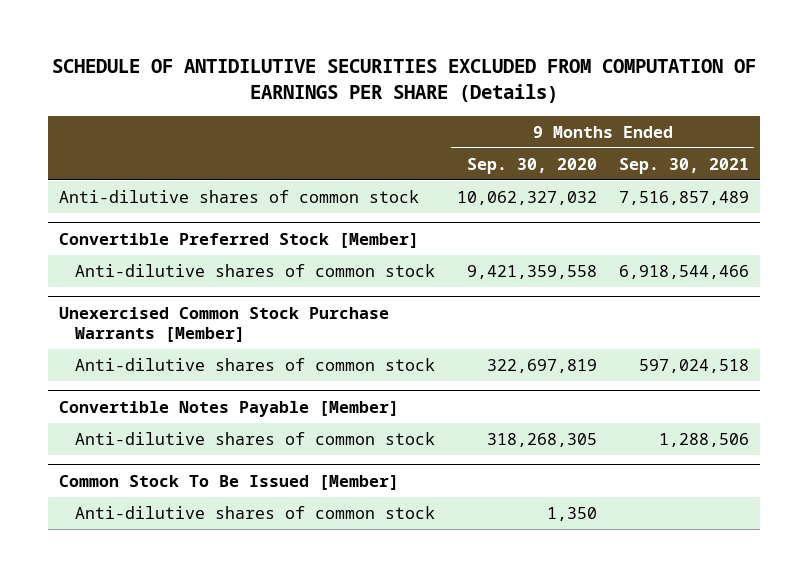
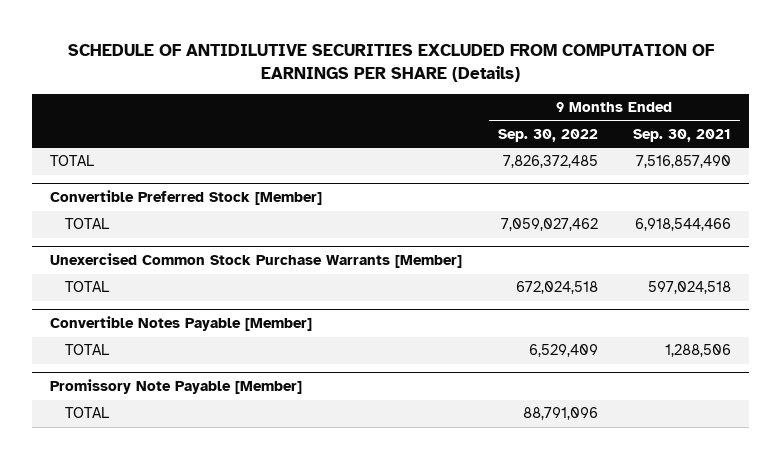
[466,157,597,174] Sep. 30, 2020 -> none
none -> [497,128,598,142] Sep. 30, 2022
[58,189,419,203] Anti-dilutive shares of common stock -> none
none -> [50,155,95,167] TOTAL
[74,263,435,277] Anti-dilutive shares of common stock -> [64,218,109,230] TOTAL
[74,357,435,371] Anti-dilutive shares of common stock -> [64,281,109,293] TOTAL
[58,474,399,490] Common Stock To Be Issued [Member] -> none
[74,431,435,445] Anti-dilutive shares of common stock -> [64,344,109,356] TOTAL
none -> [50,379,303,395] Promissory Note Payable [Member]
[74,505,435,519] Anti-dilutive shares of common stock -> [64,407,109,419] TOTAL

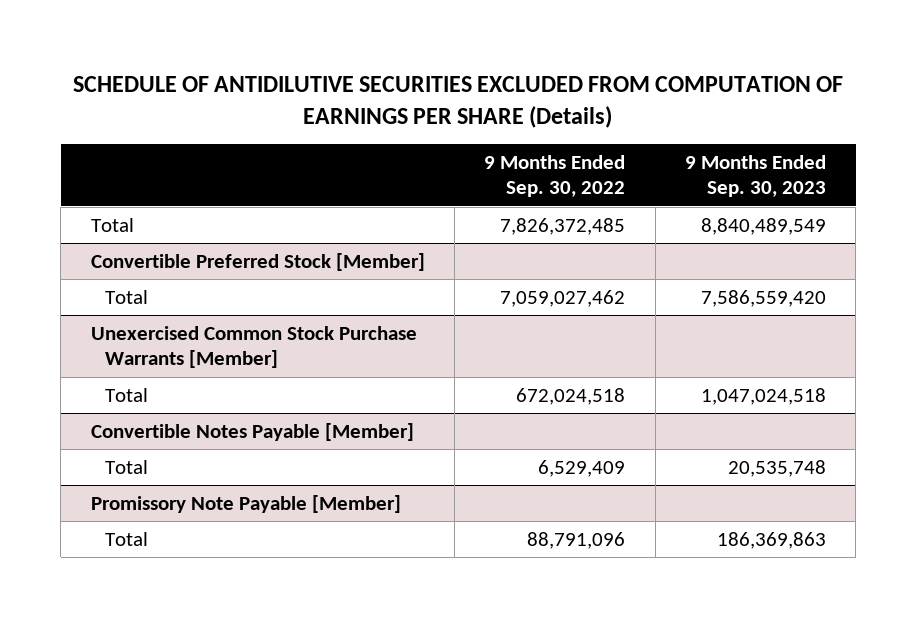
[633,128,732,142] Sep. 30, 2021 -> none
none -> [685,154,827,198] 9 Months Ended Sep. 30, 2023
[50,155,95,167] TOTAL -> [90,217,134,232] Total
[64,218,109,230] TOTAL -> [105,289,149,304] Total
[64,281,109,293] TOTAL -> [105,387,149,402] Total
[64,344,109,356] TOTAL -> [105,459,149,474] Total
[64,407,109,419] TOTAL -> [105,531,149,546] Total

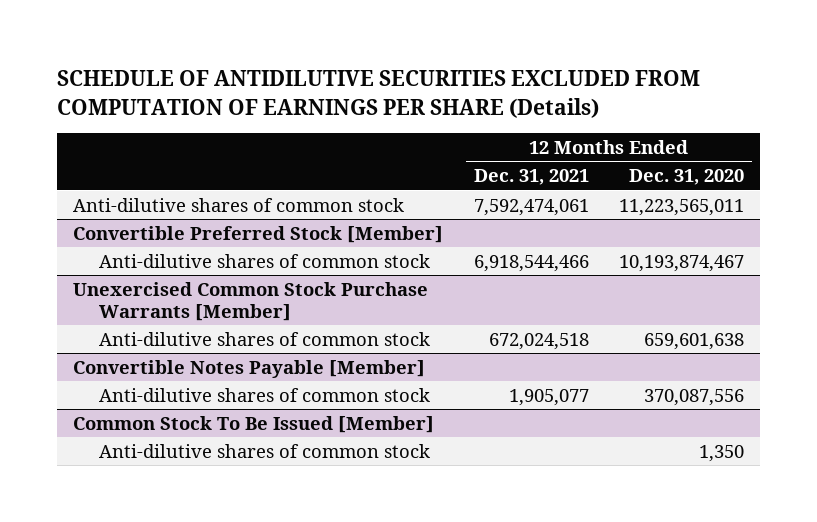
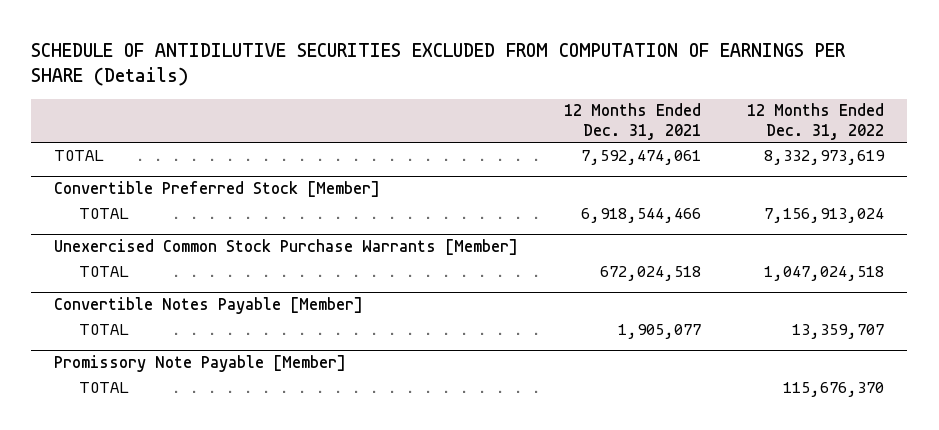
[629,169,745,186] Dec. 31, 2020 -> none
none -> [747,103,885,140] 12 Months Ended Dec. 31, 2022
[72,197,404,212] Anti-dilutive shares of common stock -> [54,149,105,161] TOTAL
[99,253,431,268] Anti-dilutive shares of common stock -> [79,207,130,219] TOTAL
[99,331,431,346] Anti-dilutive shares of common stock -> [79,265,130,277] TOTAL
[72,415,434,433] Common Stock To Be Issued [Member] -> none
[99,387,431,402] Anti-dilutive shares of common stock -> [79,323,130,335] TOTAL
none -> [54,355,347,373] Promissory Note Payable [Member]
[99,443,431,458] Anti-dilutive shares of common stock -> [79,381,130,393] TOTAL

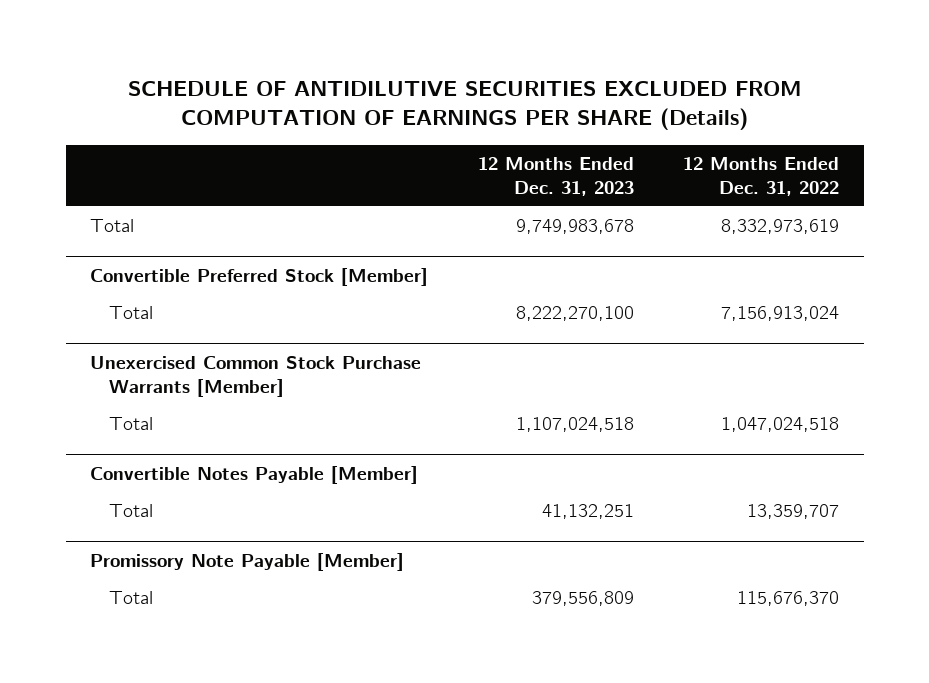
[564,103,702,140] 12 Months Ended Dec. 31, 2021 -> none
none -> [477,157,634,196] 12 Months Ended Dec. 31, 2023
[54,149,105,161] TOTAL -> [90,219,135,233] Total
[79,207,130,219] TOTAL -> [109,306,154,320] Total
[79,265,130,277] TOTAL -> [109,417,154,431] Total
[79,323,130,335] TOTAL -> [109,504,154,518] Total
[79,381,130,393] TOTAL -> [109,591,154,605] Total

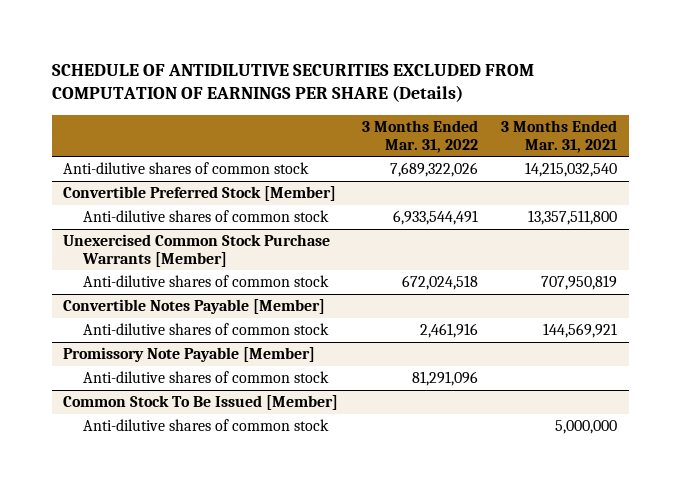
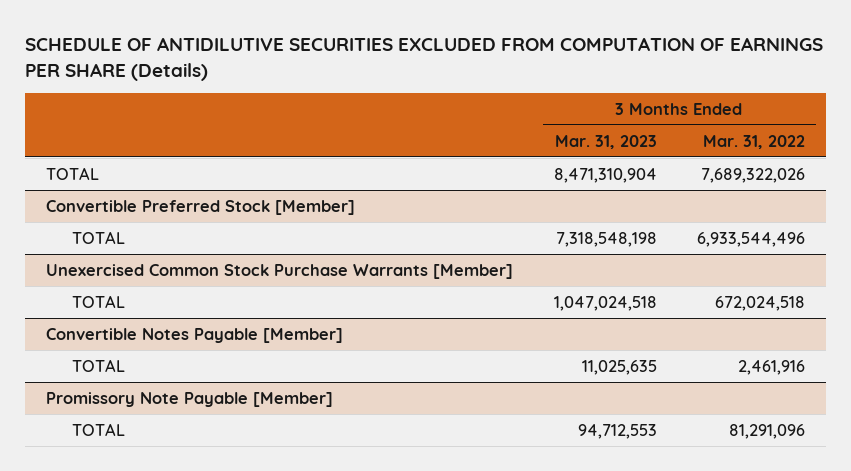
[501,119,618,153] 3 Months Ended Mar. 31, 2021 -> none
none -> [554,134,657,149] Mar. 31, 2023
[63,162,310,175] Anti-dilutive shares of common stock -> [45,166,99,180] TOTAL
[83,210,330,223] Anti-dilutive shares of common stock -> none
none -> [72,230,126,244] TOTAL
[83,275,330,288] Anti-dilutive shares of common stock -> [72,294,126,308] TOTAL
[83,323,330,336] Anti-dilutive shares of common stock -> [72,358,126,372] TOTAL
[63,395,339,411] Common Stock To Be Issued [Member] -> none
[83,419,330,432] Anti-dilutive shares of common stock -> none
[83,371,330,384] Anti-dilutive shares of common stock -> [72,422,126,436] TOTAL

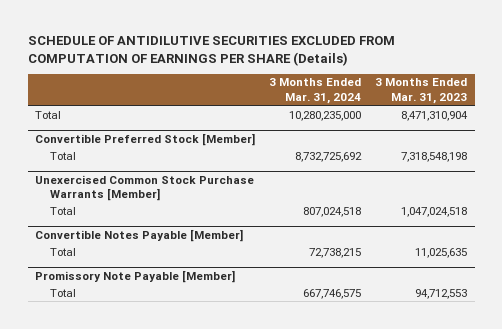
[703,134,806,149] Mar. 31, 2022 -> none
none -> [269,78,362,104] 3 Months Ended Mar. 31, 2024
[45,166,99,180] TOTAL -> [34,110,61,119] Total
[72,230,126,244] TOTAL -> [50,151,77,160] Total
[72,294,126,308] TOTAL -> [50,206,77,215] Total
[72,358,126,372] TOTAL -> [50,247,77,256] Total
[72,422,126,436] TOTAL -> [50,288,77,297] Total

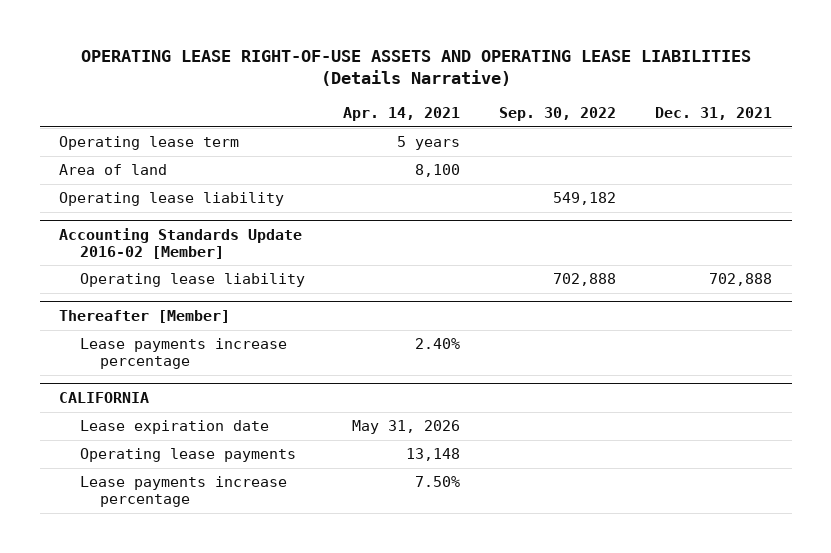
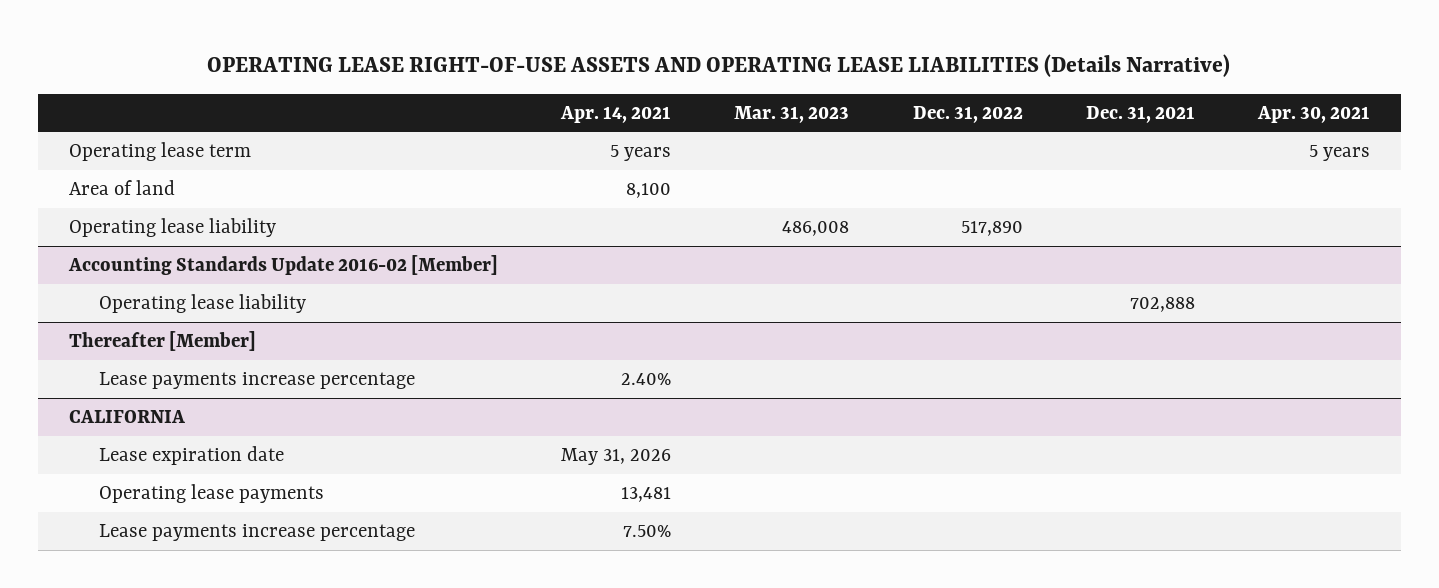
[499,106,617,121] Sep. 30, 2022 -> none
none -> [734,105,850,123] Mar. 31, 2023
none -> [912,105,1023,123] Dec. 31, 2022
none -> [1256,105,1370,123] Apr. 30, 2021
[406,448,461,462] 13,148 -> [621,487,672,503] 13,481

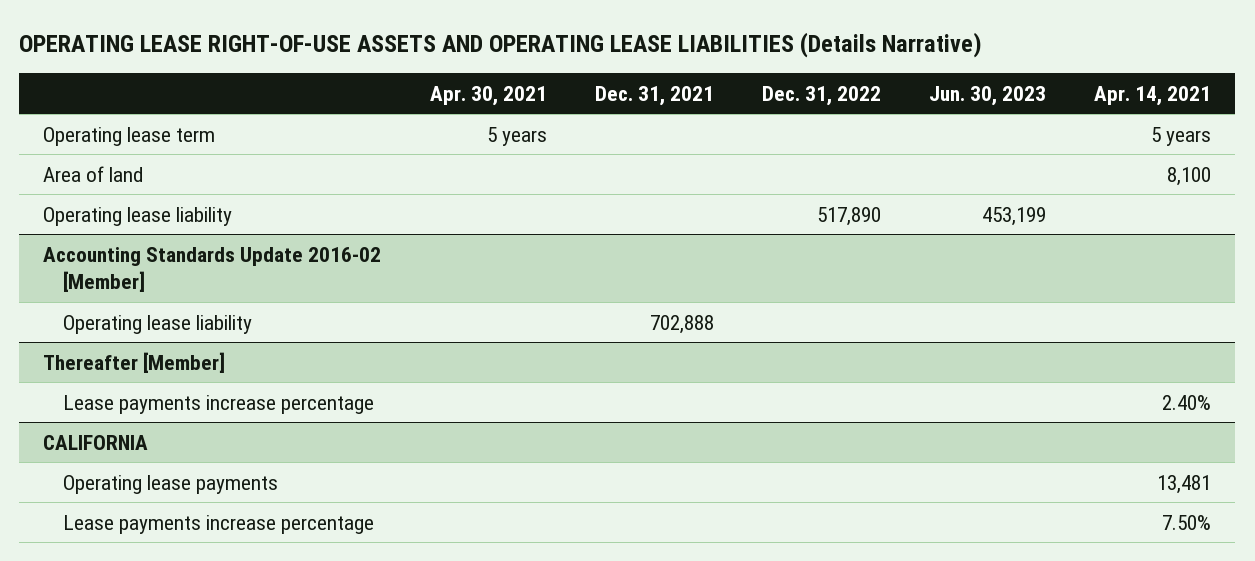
[734,105,850,123] Mar. 31, 2023 -> none
none -> [929,85,1047,106] Jun. 30, 2023
[98,446,284,466] Lease expiration date -> none

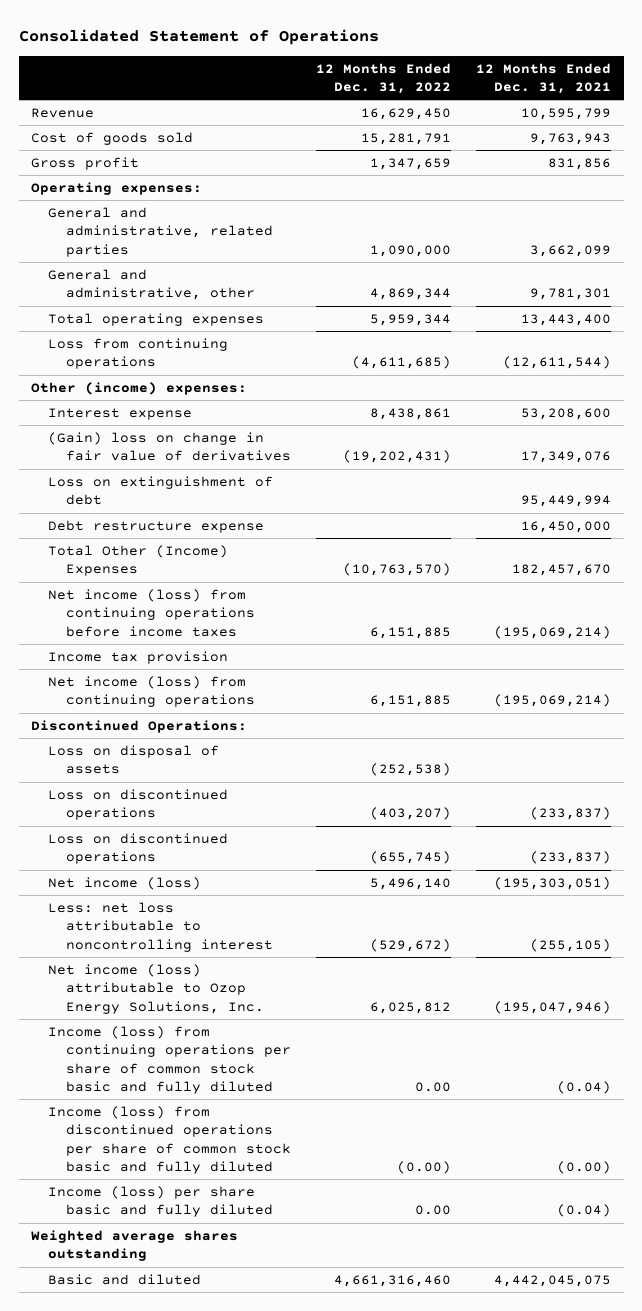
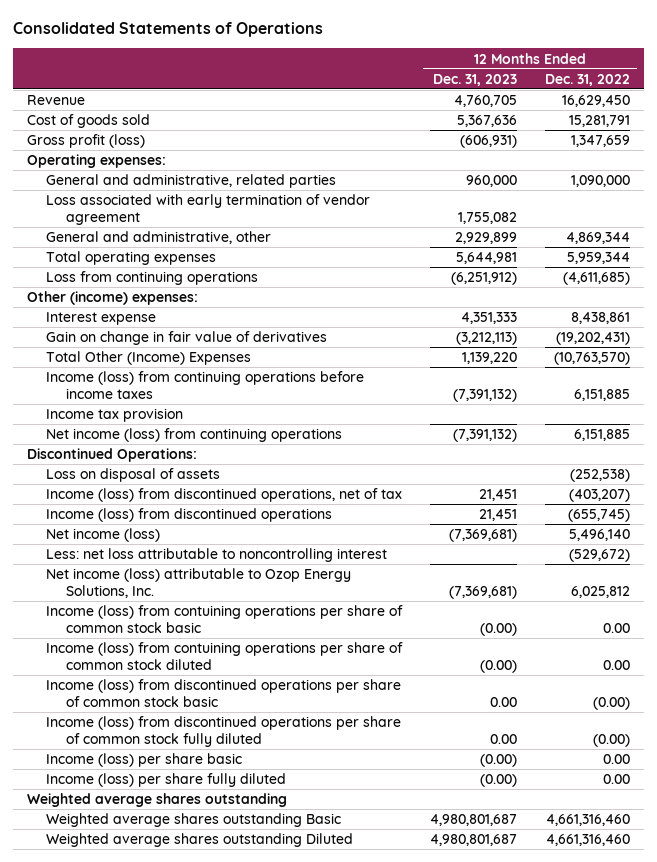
[18,29,379,46] Consolidated Statement of Operations -> [12,22,323,38] Consolidated Statements of Operations
[476,62,612,95] 12 Months Ended Dec. 31, 2021 -> none
none -> [433,73,518,86] Dec. 31, 2023
[31,156,140,170] Gross profit -> [26,134,145,149] Gross profit (loss)
none -> [46,194,371,225] Loss associated with early termination of vendor agreement
[48,475,274,506] Loss on extinguishment of debt -> none
[48,519,265,533] Debt restructure expense -> none
[48,431,291,462] (Gain) loss on change in fair value of derivatives -> [46,331,328,346] Gain on change in fair value of derivatives
[48,588,255,637] Net income (loss) from continuing operations before income taxes -> [46,371,365,399] Income (loss) from continuing operations before income taxes
[48,788,229,821] Loss on discontinued operations -> [46,488,403,503] Income (loss) from discontinued operations, net of tax
[48,832,229,865] Loss on discontinued operations -> [46,508,333,523] Income (loss) from discontinued operations
[48,1025,291,1094] Income (loss) from continuing operations per share of common stock basic and fully diluted -> [46,605,404,633] Income (loss) from contuining operations per share of common stock basic
none -> [46,642,404,670] Income (loss) from contuining operations per share of common stock diluted
[48,1105,291,1174] Income (loss) from discontinued operations per share of common stock basic and fully diluted -> [46,679,402,707] Income (loss) from discontinued operations per share of common stock basic
none -> [46,716,402,747] Income (loss) from discontinued operations per share of common stock fully diluted
[48,1185,273,1218] Income (loss) per share basic and fully diluted -> [46,753,243,768] Income (loss) per share basic
none -> [46,773,287,788] Income (loss) per share fully diluted
[48,1273,202,1285] Basic and diluted -> [46,813,342,828] Weighted average shares outstanding Basic
none -> [46,833,354,848] Weighted average shares outstanding Diluted

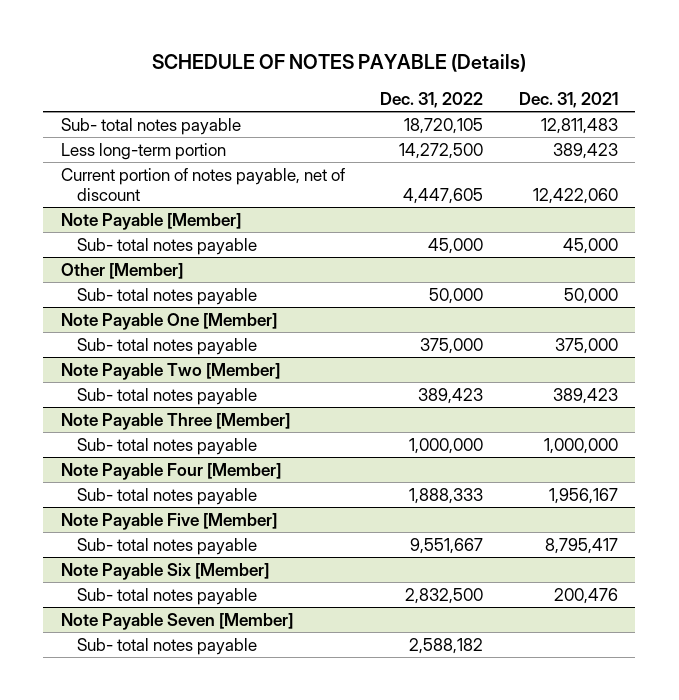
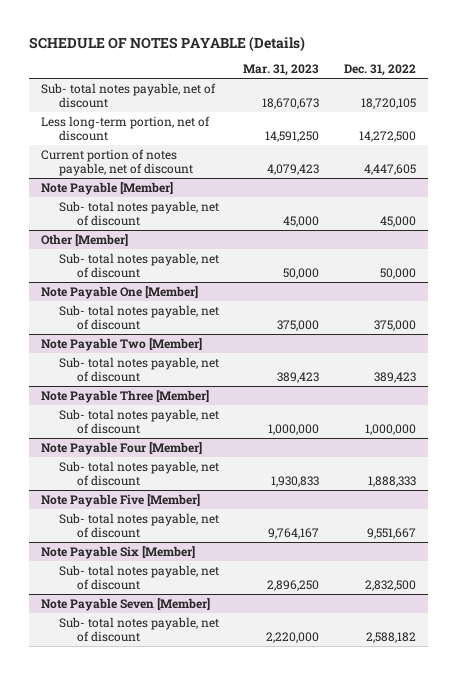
[518,91,618,108] Dec. 31, 2021 -> none
none -> [243,64,320,77] Mar. 31, 2023
[61,117,242,135] Sub- total notes payable -> [41,82,217,109] Sub- total notes payable, net of discount
[61,142,227,160] Less long-term portion -> [41,115,211,142] Less long-term portion, net of discount
[77,237,258,255] Sub- total notes payable -> [59,200,220,227] Sub- total notes payable, net of discount
[77,287,258,305] Sub- total notes payable -> [59,252,220,279] Sub- total notes payable, net of discount
[77,337,258,355] Sub- total notes payable -> [59,304,220,331] Sub- total notes payable, net of discount
[77,387,258,405] Sub- total notes payable -> [59,356,220,383] Sub- total notes payable, net of discount
[77,437,258,455] Sub- total notes payable -> [59,408,220,435] Sub- total notes payable, net of discount
[77,487,258,505] Sub- total notes payable -> [59,460,220,487] Sub- total notes payable, net of discount
[77,537,258,555] Sub- total notes payable -> [59,512,220,539] Sub- total notes payable, net of discount
[77,587,258,605] Sub- total notes payable -> [59,564,220,591] Sub- total notes payable, net of discount
[77,637,258,655] Sub- total notes payable -> [59,616,220,643] Sub- total notes payable, net of discount

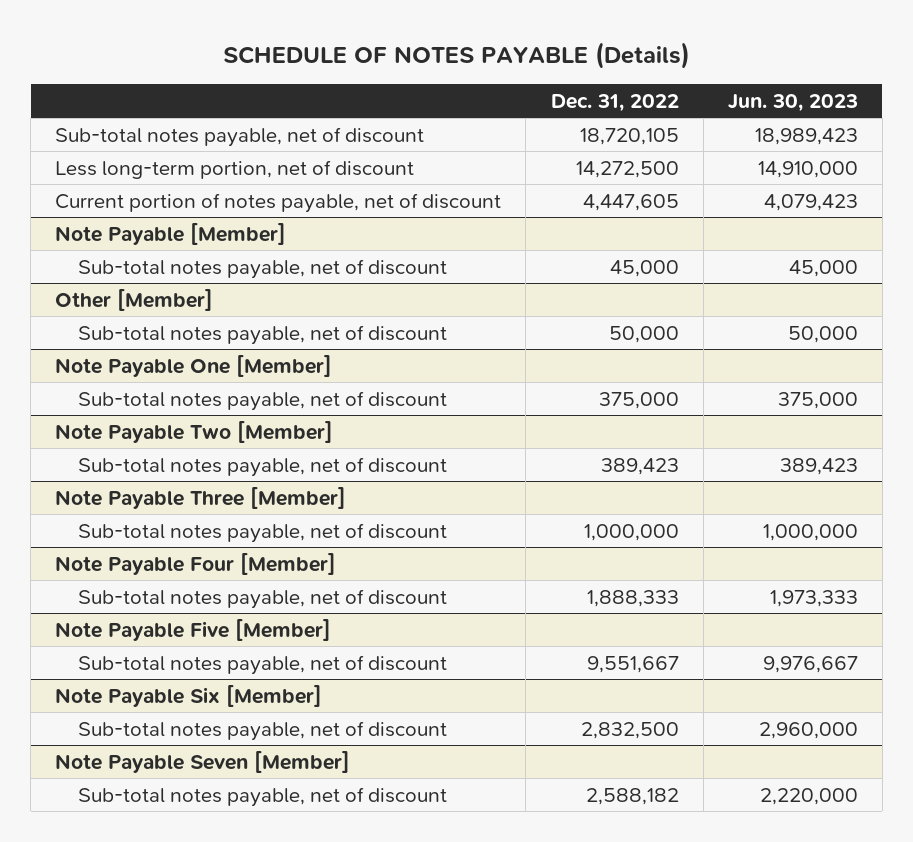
[243,64,320,77] Mar. 31, 2023 -> none
none -> [727,94,858,113] Jun. 30, 2023
[41,82,217,109] Sub- total notes payable, net of discount -> [55,126,425,147] Sub-total notes payable, net of discount
[59,200,220,227] Sub- total notes payable, net of discount -> [77,258,447,279] Sub-total notes payable, net of discount
[59,252,220,279] Sub- total notes payable, net of discount -> [77,324,447,345] Sub-total notes payable, net of discount
[59,304,220,331] Sub- total notes payable, net of discount -> [77,390,447,411] Sub-total notes payable, net of discount
[59,356,220,383] Sub- total notes payable, net of discount -> [77,456,447,477] Sub-total notes payable, net of discount
[59,408,220,435] Sub- total notes payable, net of discount -> [77,522,447,543] Sub-total notes payable, net of discount
[59,460,220,487] Sub- total notes payable, net of discount -> [77,588,447,609] Sub-total notes payable, net of discount
[59,512,220,539] Sub- total notes payable, net of discount -> [77,654,447,675] Sub-total notes payable, net of discount
[59,564,220,591] Sub- total notes payable, net of discount -> [77,720,447,741] Sub-total notes payable, net of discount
[59,616,220,643] Sub- total notes payable, net of discount -> [77,786,447,807] Sub-total notes payable, net of discount

